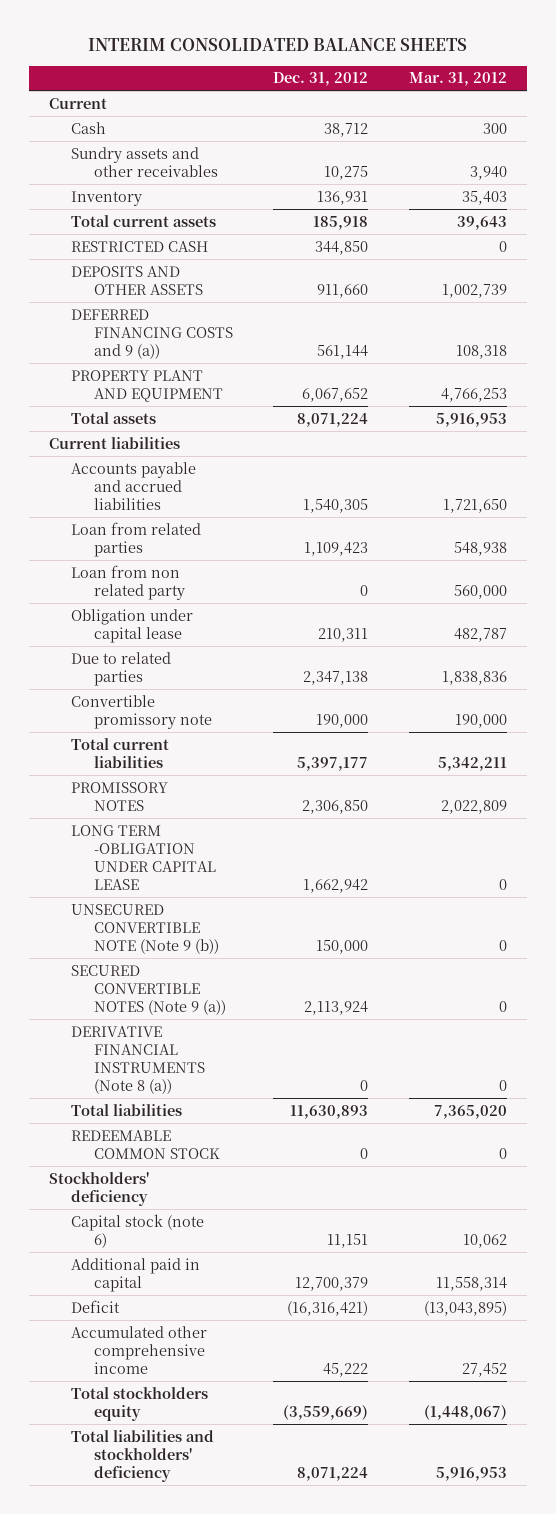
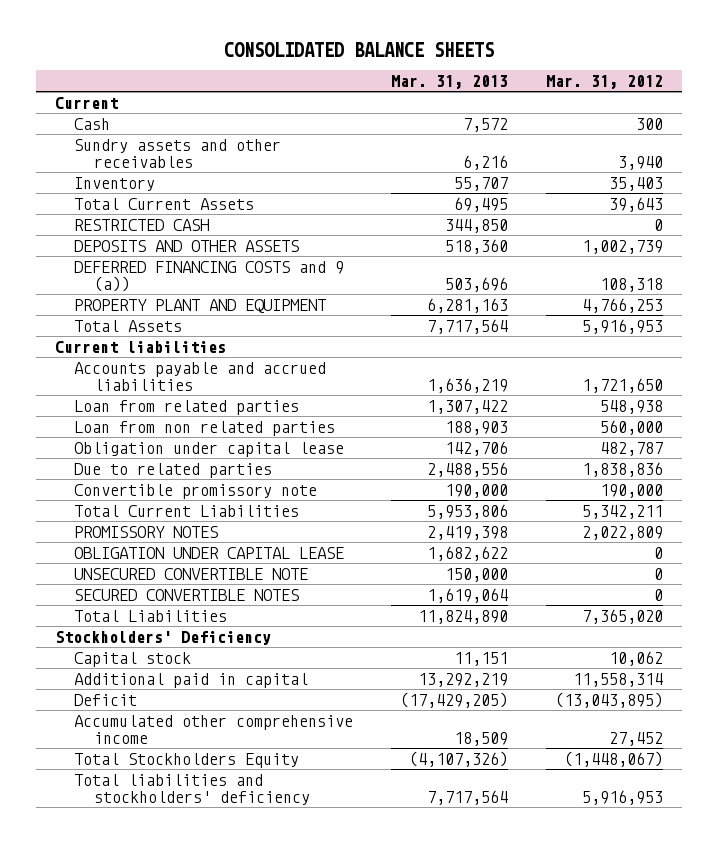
[87,38,467,52] INTERIM CONSOLIDATED BALANCE SHEETS -> [223,41,494,57] CONSOLIDATED BALANCE SHEETS
[273,72,369,87] Dec. 31, 2012 -> none
none -> [391,75,509,90] Mar. 31, 2013
[71,214,217,227] Total current assets -> [74,197,255,210] Total Current Assets
[71,411,157,424] Total assets -> [74,319,183,332] Total Assets
[71,564,185,600] Loan from non related party -> [74,420,336,436] Loan from non related parties
[71,737,170,768] Total current liabilities -> [74,504,300,517] Total Current Liabilities
[71,1025,205,1094] DERIVATIVE FINANCIAL INSTRUMENTS (Note 8 (a)) -> none
[71,1129,220,1159] REDEEMABLE COMMON STOCK -> none
[71,824,216,890] LONG TERM -OBLIGATION UNDER CAPITAL LEASE -> [74,546,345,559] OBLIGATION UNDER CAPITAL LEASE
[71,903,219,954] UNSECURED CONVERTIBLE NOTE (Note 9 (b)) -> [74,567,309,580] UNSECURED CONVERTIBLE NOTE
[71,964,226,1015] SECURED CONVERTIBLE NOTES (Note 9 (a)) -> [74,588,300,601] SECURED CONVERTIBLE NOTES
[71,1103,183,1116] Total liabilities -> [74,609,228,622] Total Liabilities
[49,1171,150,1206] Stockholders' deficiency -> [54,630,271,645] Stockholders' Deficiency
[71,1213,205,1248] Capital stock (note 6) -> [74,651,192,667] Capital stock
[71,1386,209,1421] Total stockholders equity -> [74,752,300,768] Total Stockholders Equity

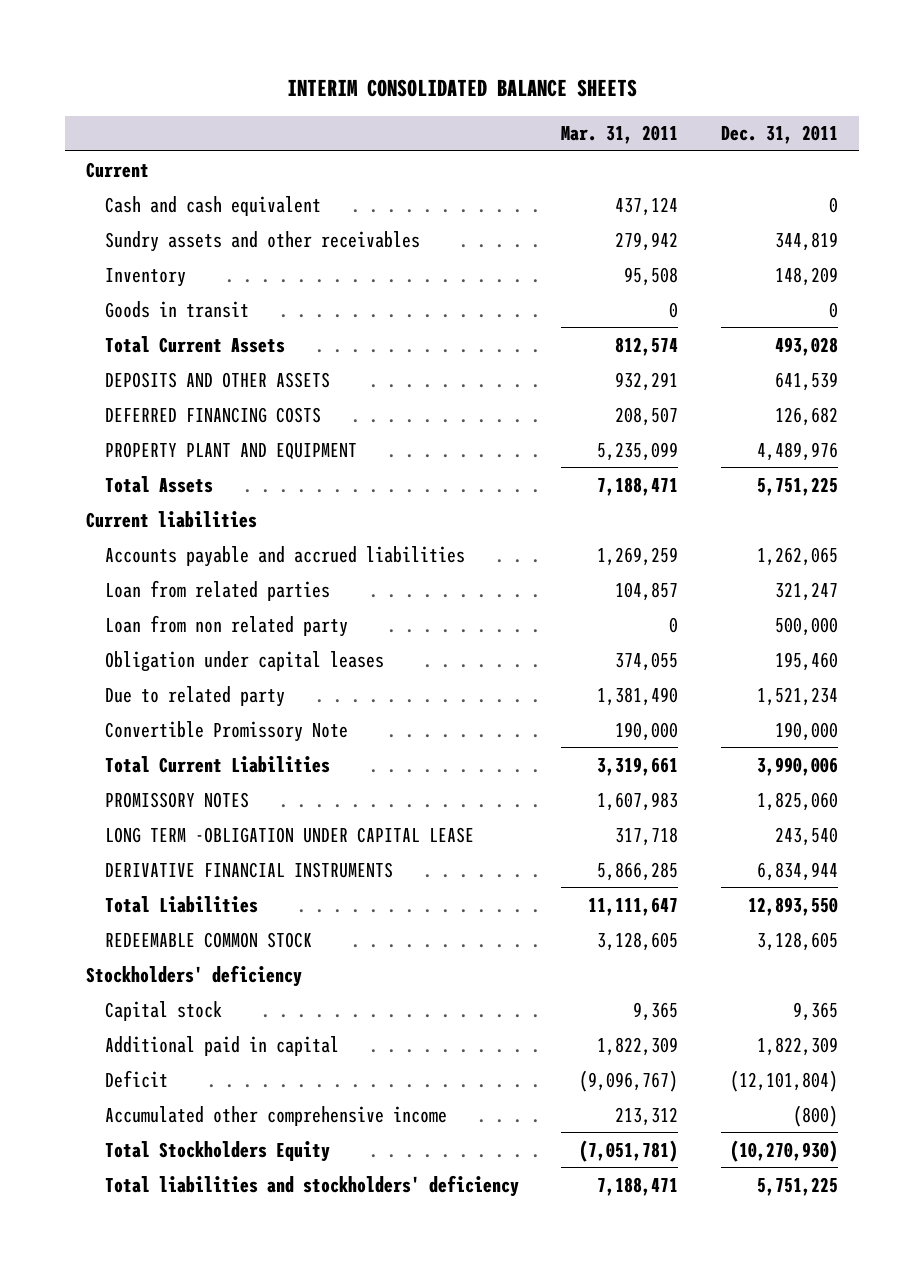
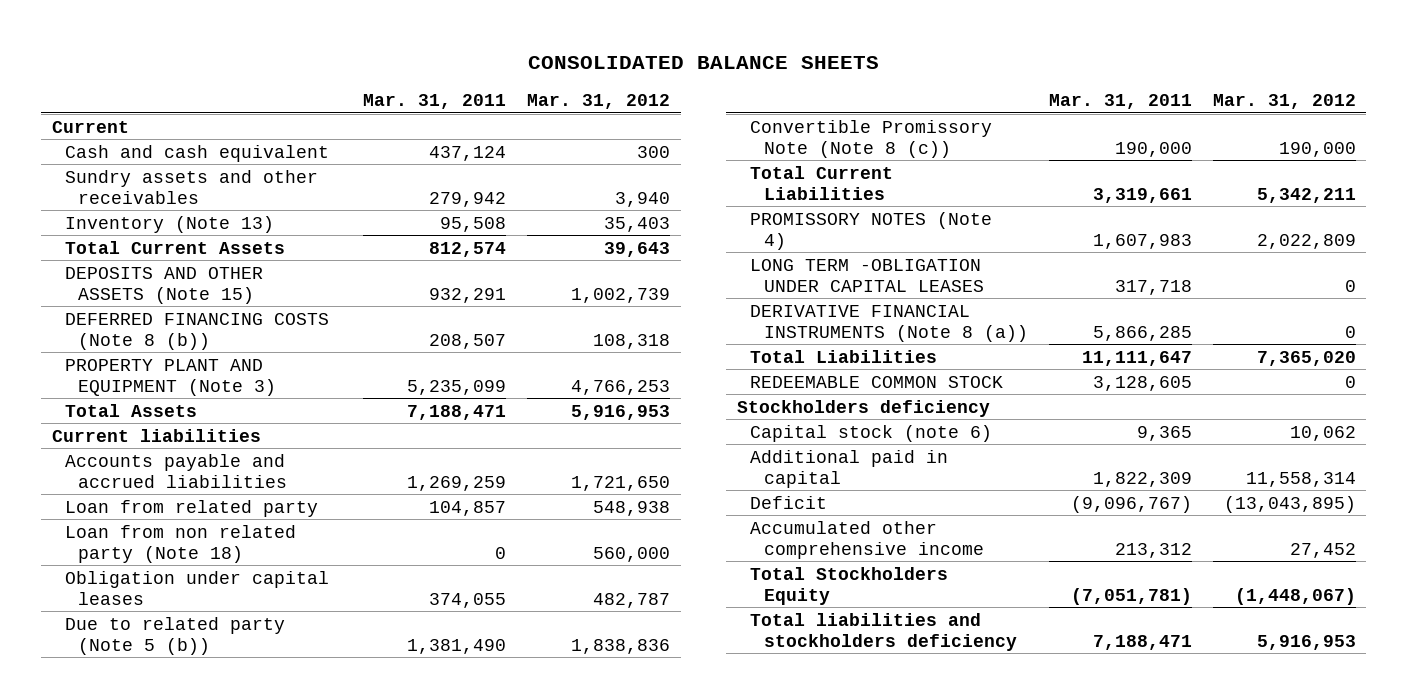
[286,78,637,97] INTERIM CONSOLIDATED BALANCE SHEETS -> [527,56,879,70] CONSOLIDATED BALANCE SHEETS
[720,125,838,145] Dec. 31, 2011 -> none
none -> [527,94,671,110] Mar. 31, 2012
[105,300,250,318] Goods in transit -> none
[105,267,187,287] Inventory -> [64,215,274,233] Inventory (Note 13)
[105,371,331,388] DEPOSITS AND OTHER ASSETS -> [64,266,263,304] DEPOSITS AND OTHER ASSETS (Note 15)
[105,406,322,423] DEFERRED FINANCING COSTS -> [64,312,329,350] DEFERRED FINANCING COSTS (Note 8 (b))
[105,441,358,460] PROPERTY PLANT AND EQUIPMENT -> [64,358,277,396] PROPERTY PLANT AND EQUIPMENT (Note 3)
[105,579,331,601] Loan from related parties -> [64,499,318,517] Loan from related party
[105,614,349,637] Loan from non related party -> [64,524,296,563] Loan from non related party (Note 18)
[105,685,286,707] Due to related party -> [64,616,285,655] Due to related party (Note 5 (b))
[105,720,349,742] Convertible Promissory Note -> [750,119,993,158] Convertible Promissory Note (Note 8 (c))
[105,791,250,808] PROMISSORY NOTES -> [750,211,993,250] PROMISSORY NOTES (Note 4)
[105,826,475,843] LONG TERM -OBLIGATION UNDER CAPITAL LEASE -> [750,258,984,292] LONG TERM -OBLIGATION UNDER CAPITAL LEASES
[105,861,394,878] DERIVATIVE FINANCIAL INSTRUMENTS -> [750,304,1028,342] DERIVATIVE FINANCIAL INSTRUMENTS (Note 8 (a))
[86,964,303,987] Stockholders' deficiency -> [736,399,990,417] Stockholders deficiency
[105,1000,223,1021] Capital stock -> [750,424,993,442] Capital stock (note 6)
[105,1174,520,1197] Total liabilities and stockholders' deficiency -> [750,612,1017,651] Total liabilities and stockholders deficiency

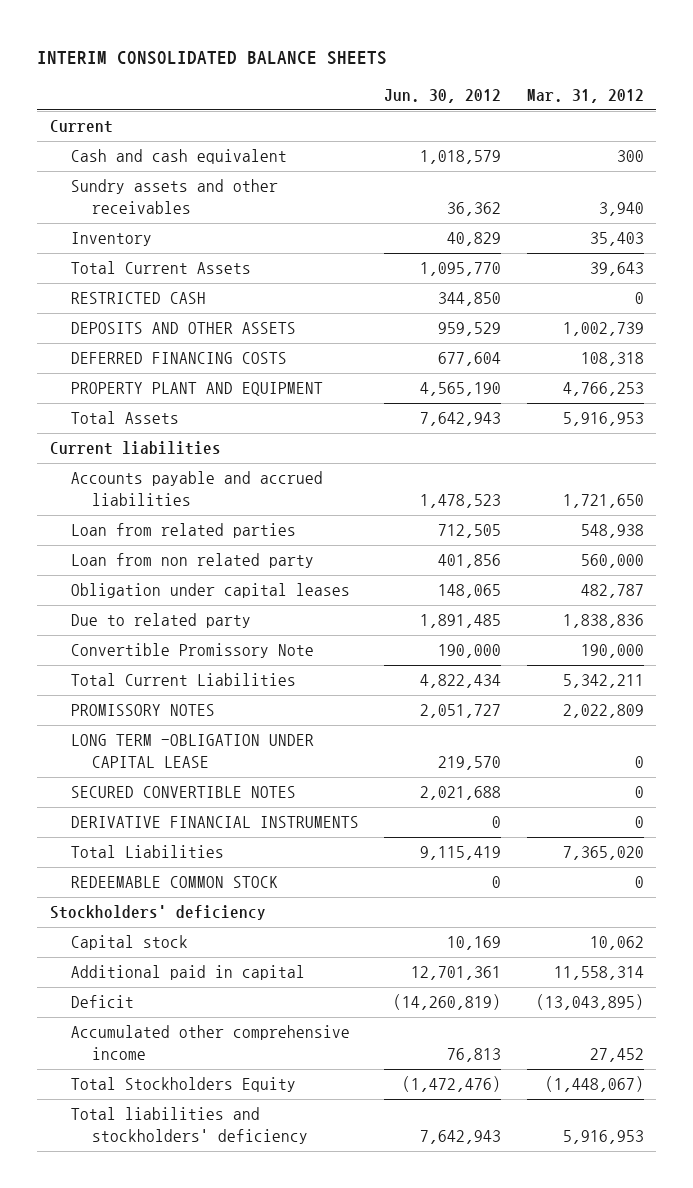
[527,56,879,70] CONSOLIDATED BALANCE SHEETS -> [36,50,387,65] INTERIM CONSOLIDATED BALANCE SHEETS
[363,94,507,110] Mar. 31, 2011 -> none
none -> [384,88,502,103] Jun. 30, 2012
[64,215,274,233] Inventory (Note 13) -> [70,232,152,247] Inventory
none -> [70,292,206,305] RESTRICTED CASH
[64,266,263,304] DEPOSITS AND OTHER ASSETS (Note 15) -> [70,322,296,335] DEPOSITS AND OTHER ASSETS
[64,312,329,350] DEFERRED FINANCING COSTS (Note 8 (b)) -> [70,352,287,365] DEFERRED FINANCING COSTS
[64,358,277,396] PROPERTY PLANT AND EQUIPMENT (Note 3) -> [70,382,323,397] PROPERTY PLANT AND EQUIPMENT
[64,499,318,517] Loan from related party -> [70,523,296,539] Loan from related parties
[64,524,296,563] Loan from non related party (Note 18) -> [70,553,314,569] Loan from non related party
[64,616,285,655] Due to related party (Note 5 (b)) -> [70,613,251,629] Due to related party
[750,119,993,158] Convertible Promissory Note (Note 8 (c)) -> [70,643,314,659] Convertible Promissory Note
[750,211,993,250] PROMISSORY NOTES (Note 4) -> [70,704,215,717] PROMISSORY NOTES
[750,258,984,292] LONG TERM -OBLIGATION UNDER CAPITAL LEASES -> [70,734,314,768] LONG TERM -OBLIGATION UNDER CAPITAL LEASE
none -> [70,786,296,799] SECURED CONVERTIBLE NOTES
[750,304,1028,342] DERIVATIVE FINANCIAL INSTRUMENTS (Note 8 (a)) -> [70,816,359,829] DERIVATIVE FINANCIAL INSTRUMENTS
[736,399,990,417] Stockholders deficiency -> [49,905,266,921] Stockholders' deficiency
[750,424,993,442] Capital stock (note 6) -> [70,935,188,951] Capital stock
[750,612,1017,651] Total liabilities and stockholders deficiency -> [70,1107,308,1144] Total liabilities and stockholders' deficiency

